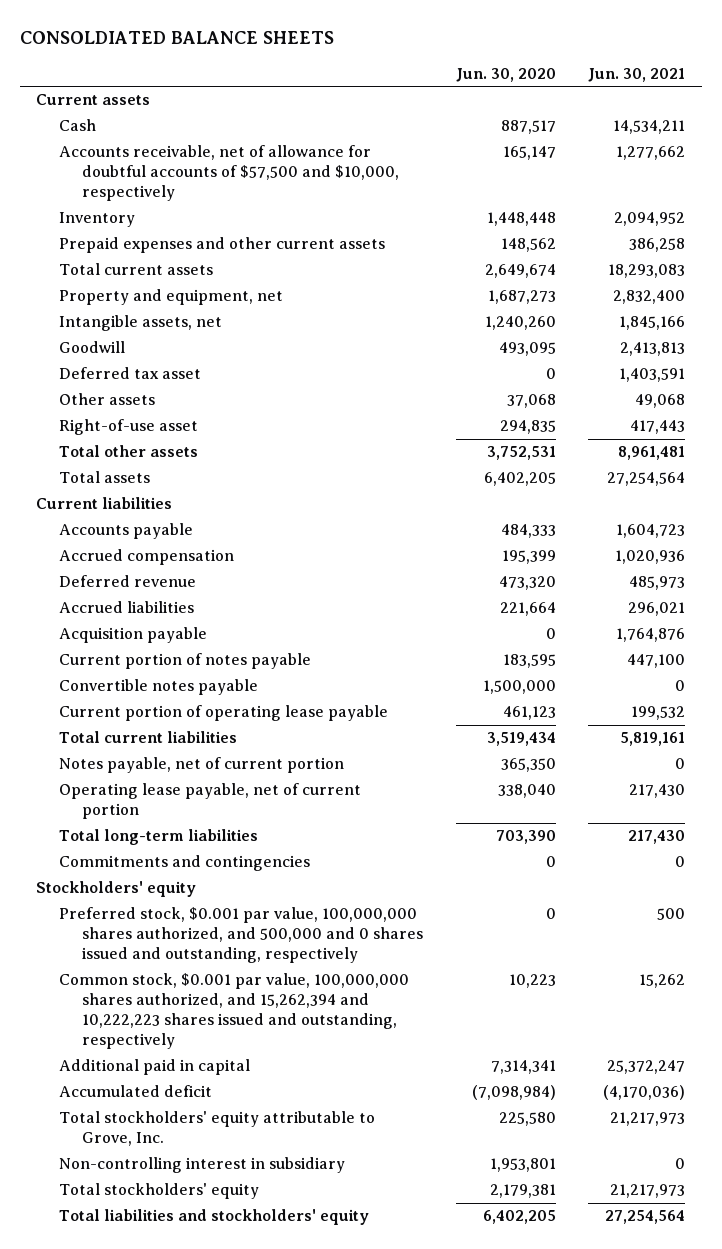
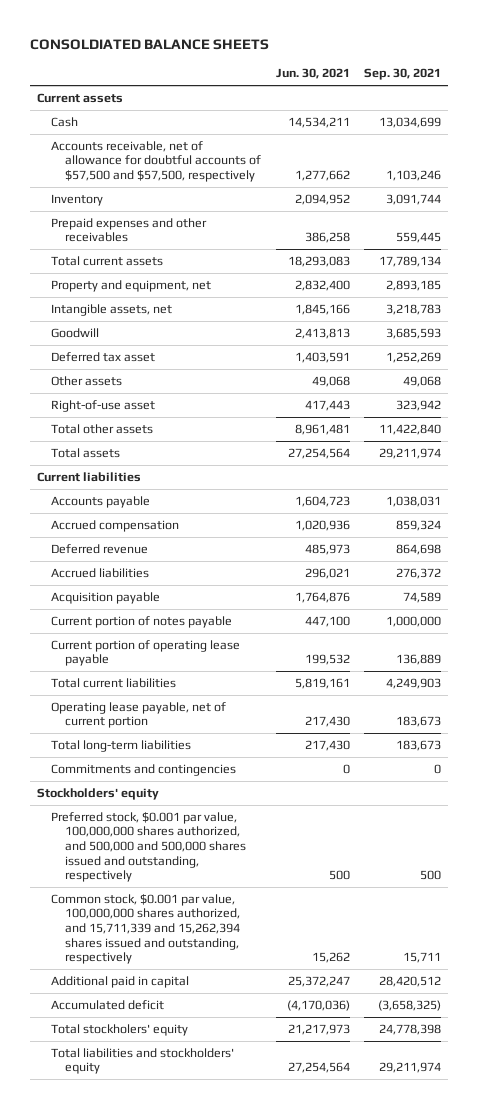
[455,67,556,82] Jun. 30, 2020 -> none
none -> [364,68,442,81] Sep. 30, 2021
[59,145,399,202] Accounts receivable, net of allowance for doubtful accounts of $57,500 and $10,000, respectively -> [51,140,262,183] Accounts receivable, net of allowance for doubtful accounts of $57,500 and $57,500, respectively
[59,237,386,254] Prepaid expenses and other current assets -> [51,217,208,243] Prepaid expenses and other receivables
[59,679,259,696] Convertible notes payable -> none
[59,757,345,774] Notes payable, net of current portion -> none
[59,907,423,964] Preferred stock, $0.001 par value, 100,000,000 shares authorized, and 500,000 and 0 shares issued and outstanding, respectively -> [51,811,247,883] Preferred stock, $0.001 par value, 100,000,000 shares authorized, and 500,000 and 500,000 shares issued and outstanding, respectively
[59,973,410,1050] Common stock, $0.001 par value, 100,000,000 shares authorized, and 15,262,394 and 10,222,223 shares issued and outstanding, respectively -> [51,893,241,965] Common stock, $0.001 par value, 100,000,000 shares authorized, and 15,711,339 and 15,262,394 shares issued and outstanding, respectively
[59,1111,376,1147] Total stockholders' equity attributable to Grove, Inc. -> none
[59,1157,346,1174] Non-controlling interest in subsidiary -> none
[59,1183,260,1200] Total stockholders' equity -> [51,1023,189,1036] Total stockholers' equity

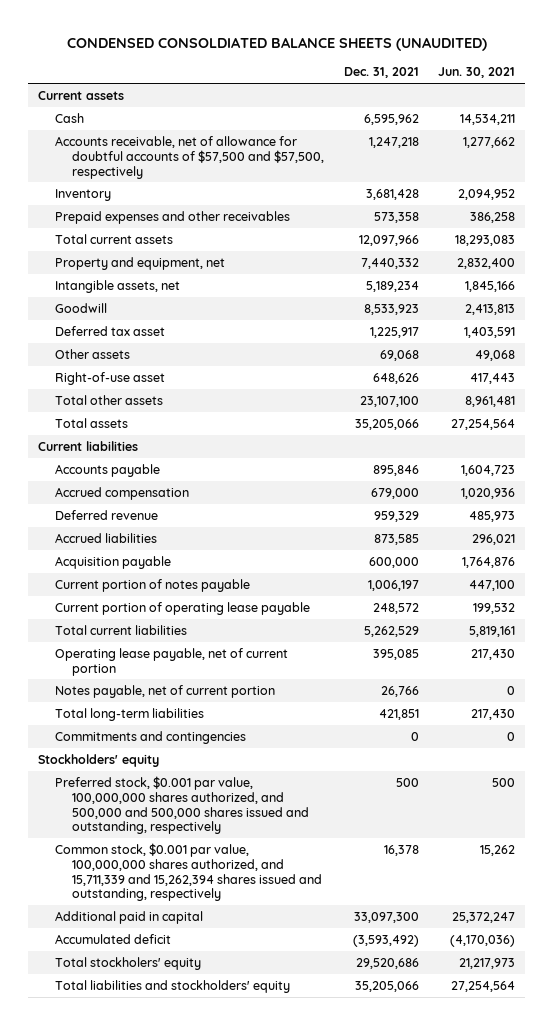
[29,39,269,51] CONSOLDIATED BALANCE SHEETS -> [66,36,487,51] CONDENSED CONSOLDIATED BALANCE SHEETS (UNAUDITED)
[364,68,442,81] Sep. 30, 2021 -> none
none -> [343,67,419,79] Dec. 31, 2021
none -> [54,684,275,698] Notes payable, net of current portion

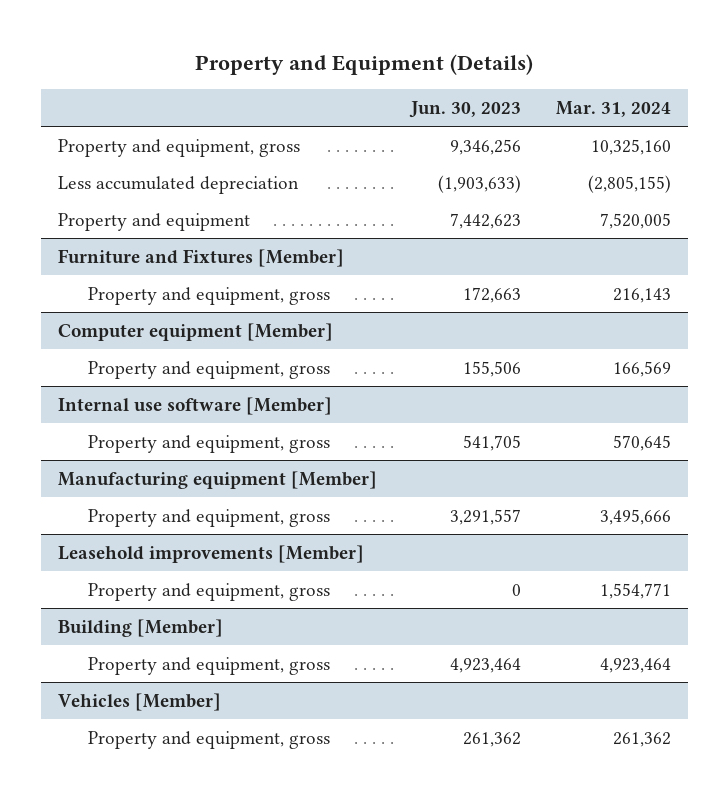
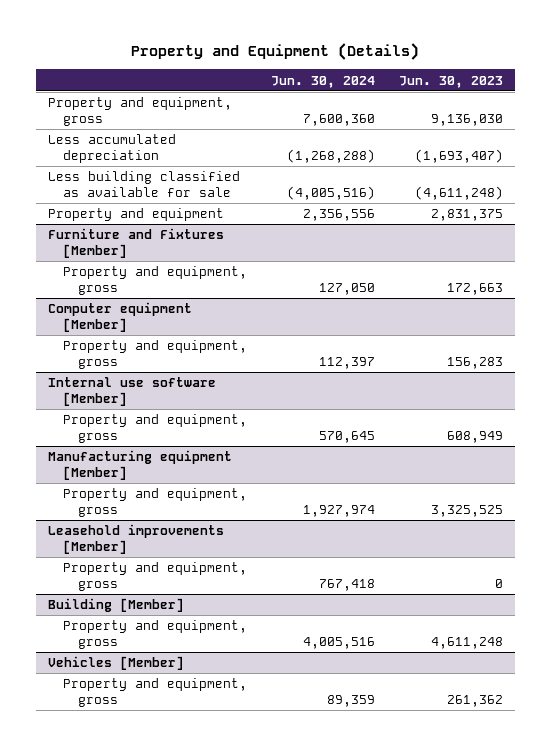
[555,100,671,117] Mar. 31, 2024 -> none
none -> [271,75,376,88] Jun. 30, 2024
[450,138,522,155] 9,346,256 -> [431,113,504,126] 9,136,030
[438,174,522,193] (1,903,633) -> [415,148,504,163] (1,693,407)
none -> [47,171,240,197] Less building classified as available for sale
[450,212,522,229] 7,442,623 -> [431,209,504,222] 2,831,375
[463,360,522,377] 155,506 -> [447,356,504,369] 156,283
[463,434,522,451] 541,705 -> [447,430,504,443] 608,949
[450,508,522,525] 3,291,557 -> [431,504,504,517] 3,325,525
[450,657,522,673] 4,923,464 -> [431,636,504,649] 4,611,248

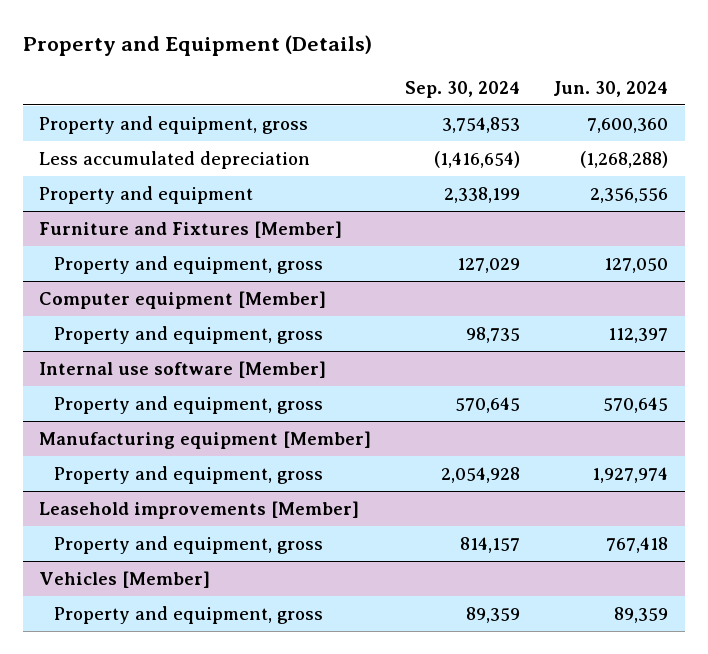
[399,75,504,88] Jun. 30, 2023 -> none
none -> [404,80,520,98] Sep. 30, 2024
[47,171,240,197] Less building classified as available for sale -> none
[47,598,184,613] Building [Member] -> none
[63,620,248,649] Property and equipment, gross -> none

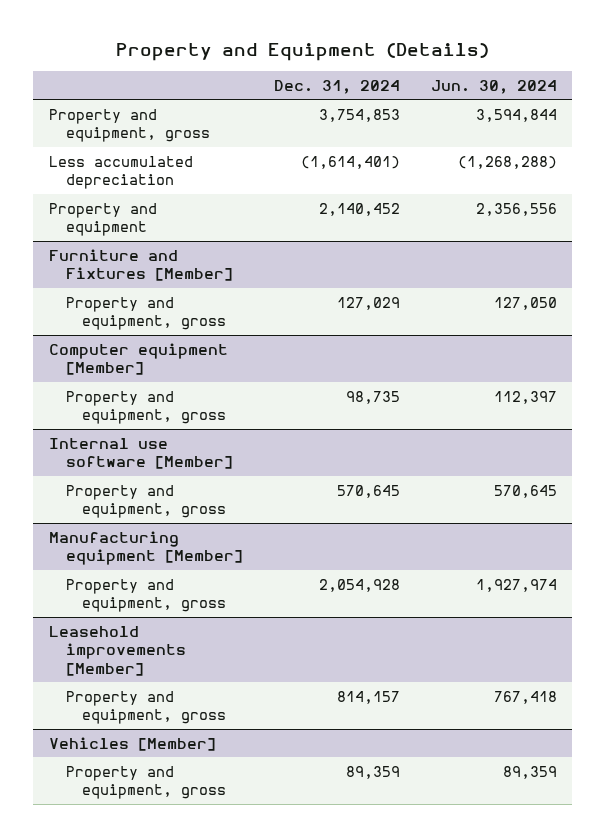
[404,80,520,98] Sep. 30, 2024 -> none
none -> [273,79,400,94] Dec. 31, 2024
[587,117,669,133] 7,600,360 -> [475,108,557,122] 3,594,844

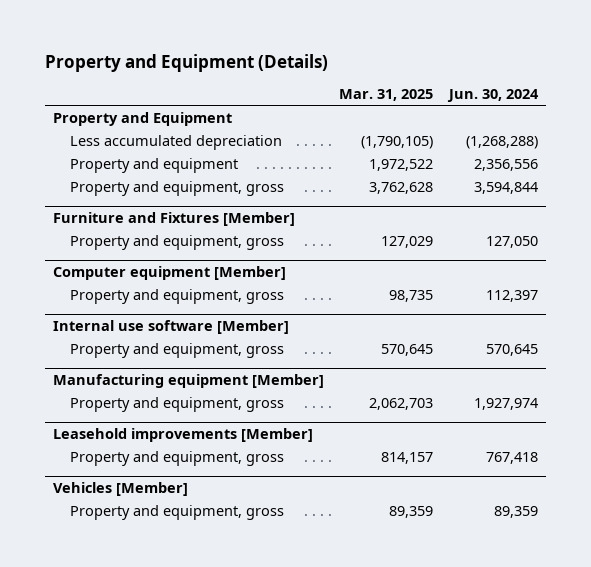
[273,79,400,94] Dec. 31, 2024 -> none
none -> [339,88,434,101] Mar. 31, 2025
none -> [52,111,232,126] Property and Equipment
[48,108,210,143] Property and equipment, gross -> [70,180,285,196] Property and equipment, gross

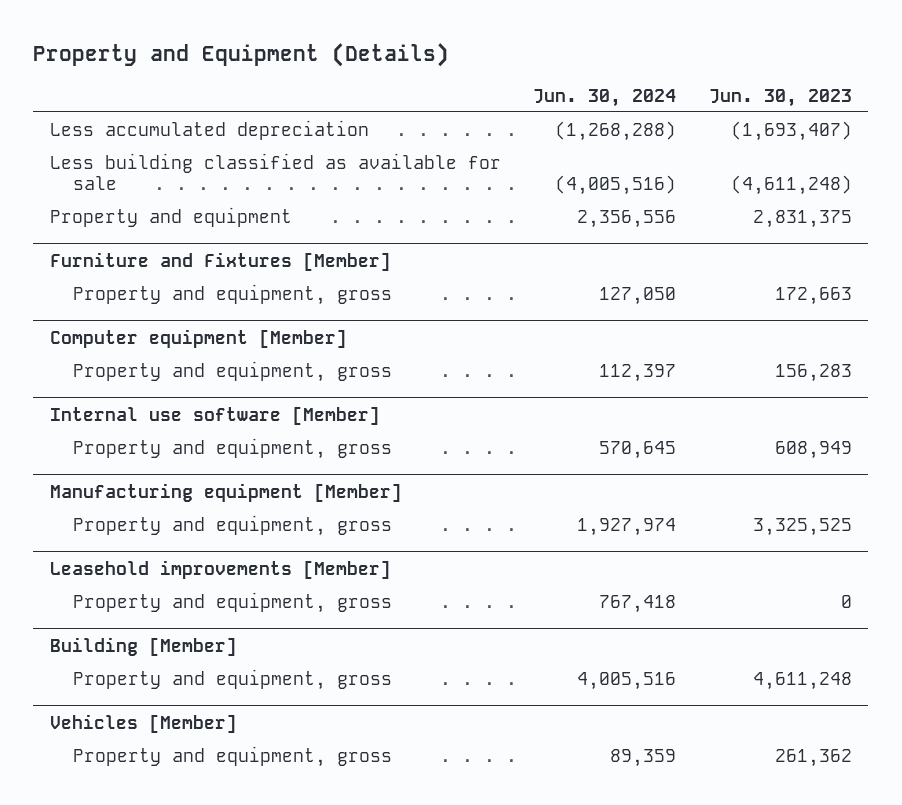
[339,88,434,101] Mar. 31, 2025 -> none
none -> [708,88,852,107] Jun. 30, 2023
[52,111,232,126] Property and Equipment -> none
none -> [49,152,501,191] Less building classified as available for sale
[70,180,285,196] Property and equipment, gross -> none
none -> [49,636,237,656] Building [Member]
none -> [72,668,392,690] Property and equipment, gross

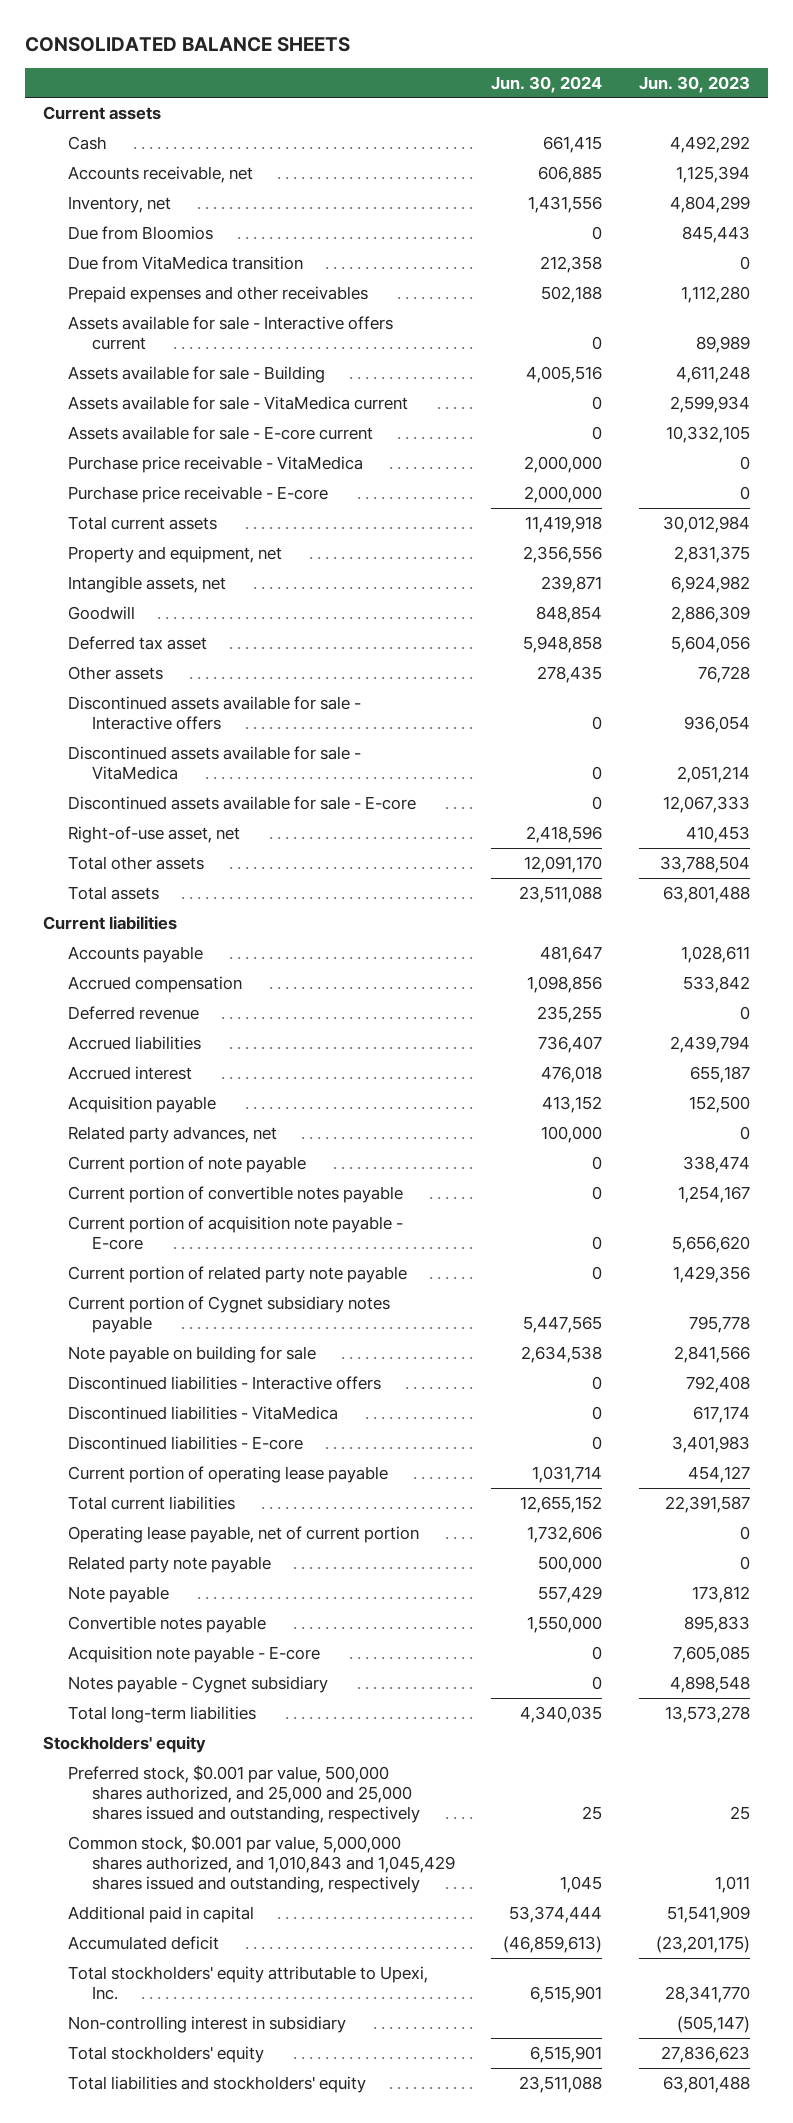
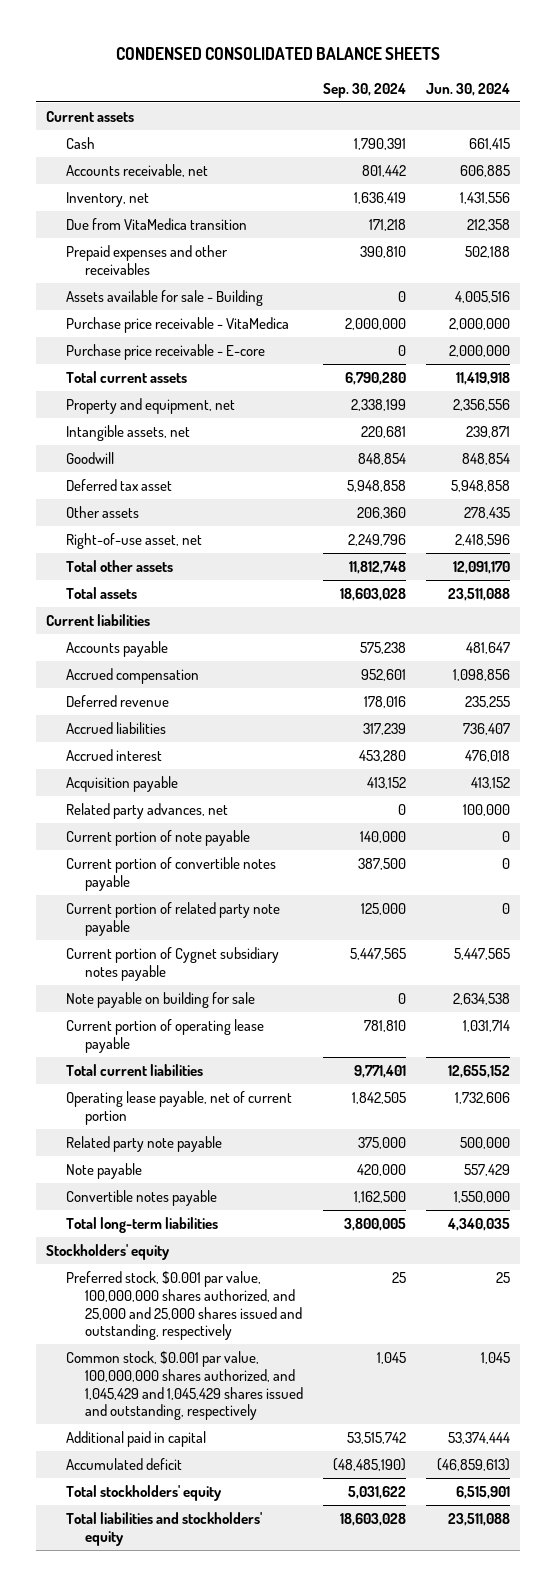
[25,37,351,53] CONSOLIDATED BALANCE SHEETS -> [116,46,441,60] CONDENSED CONSOLIDATED BALANCE SHEETS
[638,75,750,93] Jun. 30, 2023 -> none
none -> [323,82,407,98] Sep. 30, 2024
[67,225,213,240] Due from Bloomios -> none
[67,315,393,350] Assets available for sale - Interactive offers current -> none
[67,395,408,410] Assets available for sale - VitaMedica current -> none
[67,425,373,440] Assets available for sale - E-core current -> none
[67,695,361,730] Discontinued assets available for sale - Interactive offers -> none
[67,745,361,780] Discontinued assets available for sale - VitaMedica -> none
[67,795,416,810] Discontinued assets available for sale - E-core -> none
[67,1215,403,1250] Current portion of acquisition note payable - E-core -> none
[67,1375,381,1390] Discontinued liabilities - Interactive offers -> none
[67,1405,338,1420] Discontinued liabilities - VitaMedica -> none
[67,1435,303,1450] Discontinued liabilities - E-core -> none
[67,1645,320,1663] Acquisition note payable - E-core -> none
[67,1675,328,1693] Notes payable - Cygnet subsidiary -> none
[67,1764,420,1823] Preferred stock, $0.001 par value, 500,000 shares authorized, and 25,000 and 25,000 shares issued and outstanding, respectively -> [65,1271,303,1341] Preferred stock, $0.001 par value, 100,000,000 shares authorized, and 25,000 and 25,000 shares issued and outstanding, respectively
[67,1834,455,1893] Common stock, $0.001 par value, 5,000,000 shares authorized, and 1,010,843 and 1,045,429 shares issued and outstanding, respectively -> [65,1351,304,1421] Common stock, $0.001 par value, 100,000,000 shares authorized, and 1,045,429 and 1,045,429 shares issued and outstanding, respectively
[67,1965,428,2000] Total stockholders' equity attributable to Upexi, Inc. -> none
[67,2015,346,2033] Non-controlling interest in subsidiary -> none

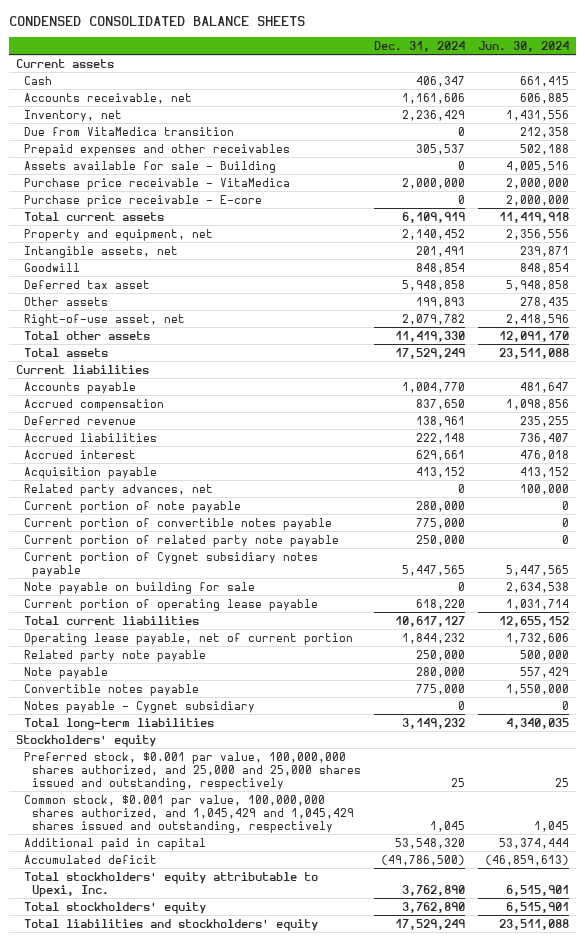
[323,82,407,98] Sep. 30, 2024 -> none
none -> [374,40,466,52] Dec. 31, 2024
none -> [24,700,256,713] Notes payable - Cygnet subsidiary
none -> [24,871,319,897] Total stockholders' equity attributable to Upexi, Inc.

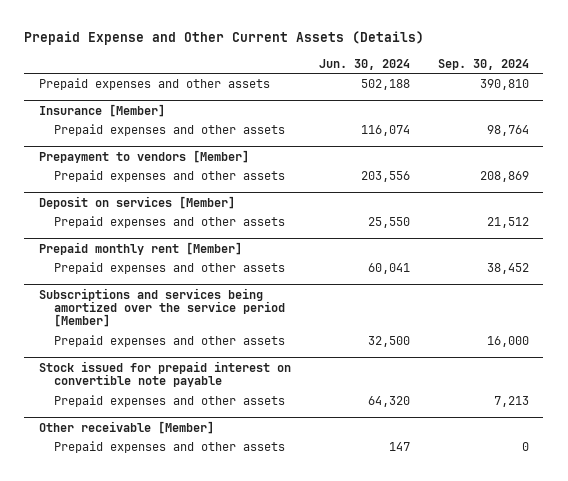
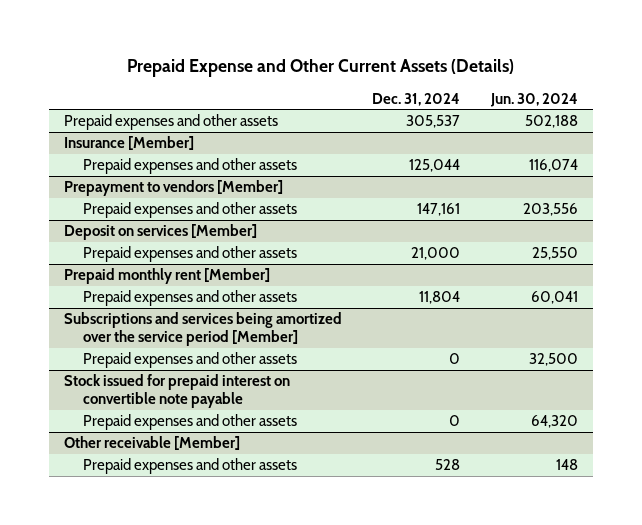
[438,58,530,70] Sep. 30, 2024 -> none
none -> [372,92,461,106] Dec. 31, 2024
[388,442,410,452] 147 -> [555,459,578,471] 148

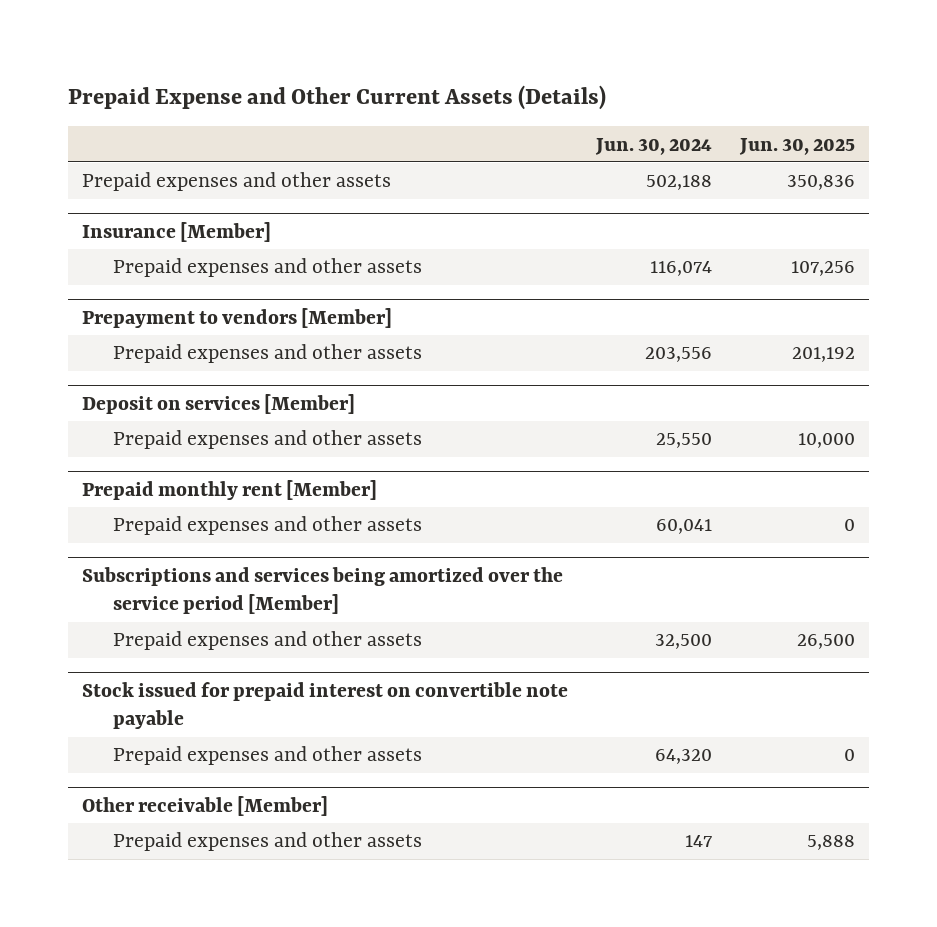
[372,92,461,106] Dec. 31, 2024 -> none
none -> [738,137,855,155] Jun. 30, 2025
[555,459,578,471] 148 -> [684,835,712,848] 147

